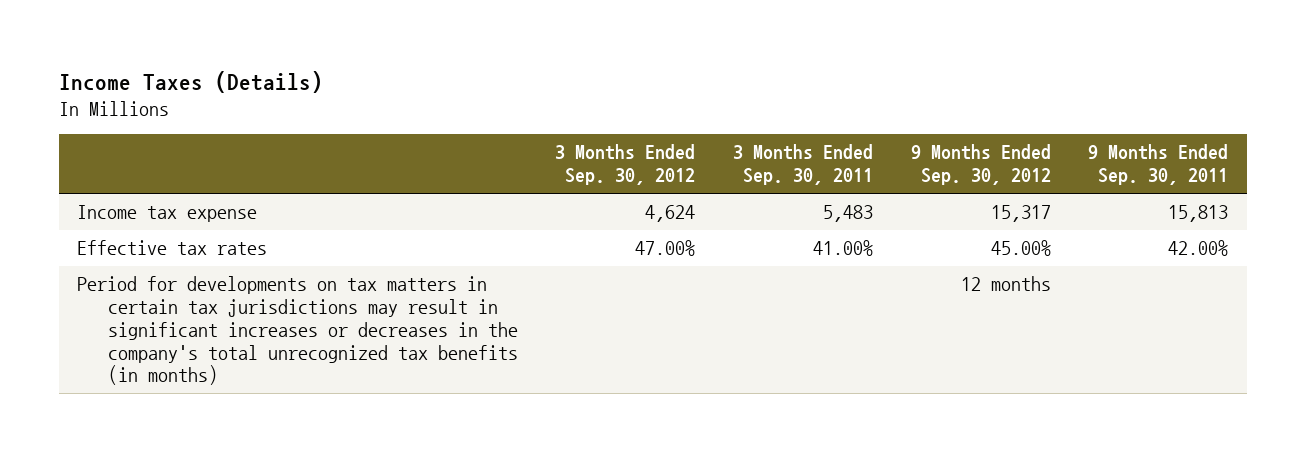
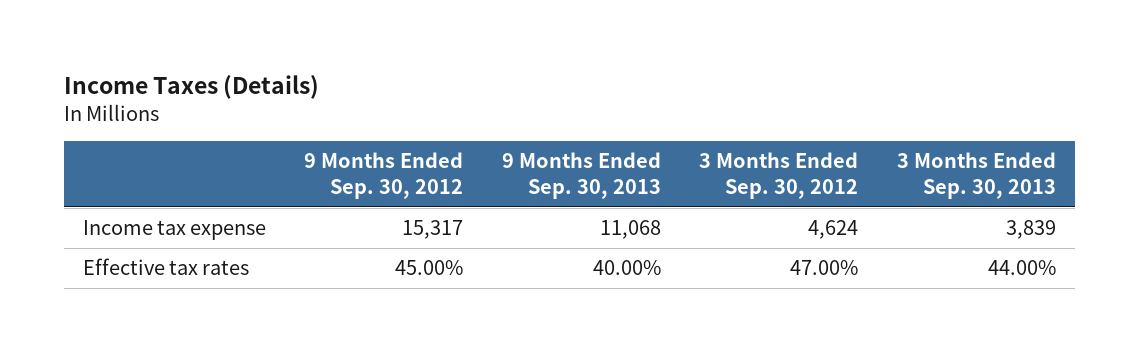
[732,144,873,186] 3 Months Ended Sep. 30, 2011 -> none
[1088,144,1229,186] 9 Months Ended Sep. 30, 2011 -> none
none -> [501,152,661,199] 9 Months Ended Sep. 30, 2013
none -> [896,152,1056,199] 3 Months Ended Sep. 30, 2013
[77,276,518,386] Period for developments on tax matters in certain tax jurisdictions may result in significant increases or decreases in the company's total unrecognized tax benefits (in months) -> none

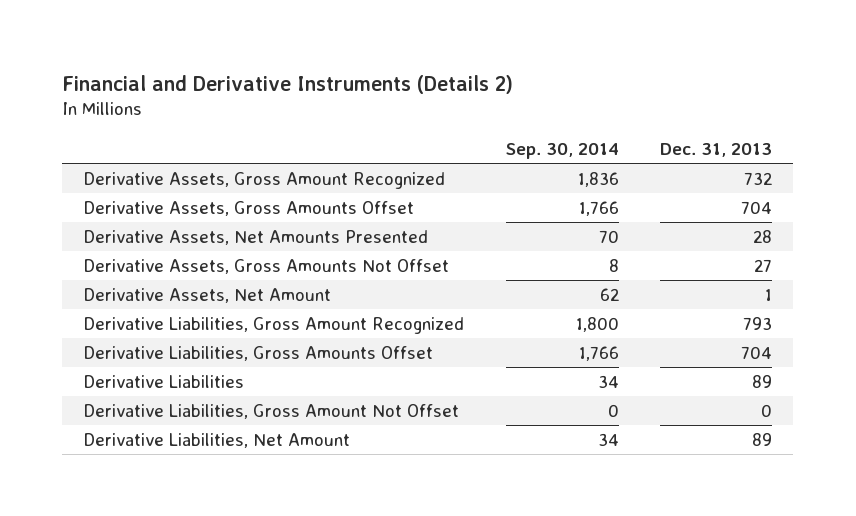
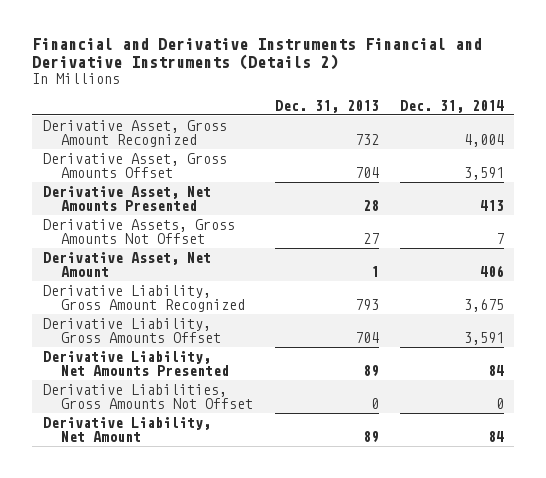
[62,74,514,94] Financial and Derivative Instruments (Details 2) -> [31,38,482,71] Financial and Derivative Instruments Financial and Derivative Instruments (Details 2)
[505,142,619,159] Sep. 30, 2014 -> none
none -> [399,99,504,113] Dec. 31, 2014
[83,171,446,189] Derivative Assets, Gross Amount Recognized -> [42,119,227,148] Derivative Asset, Gross Amount Recognized
[83,200,415,216] Derivative Assets, Gross Amounts Offset -> [42,152,227,179] Derivative Asset, Gross Amounts Offset
[83,229,429,245] Derivative Assets, Net Amounts Presented -> [42,185,211,212] Derivative Asset, Net Amounts Presented
[83,287,332,303] Derivative Assets, Net Amount -> [42,251,211,278] Derivative Asset, Net Amount
[83,316,465,334] Derivative Liabilities, Gross Amount Recognized -> [42,284,246,313] Derivative Liability, Gross Amount Recognized
[83,345,434,361] Derivative Liabilities, Gross Amounts Offset -> [42,317,222,344] Derivative Liability, Gross Amounts Offset
[83,374,245,388] Derivative Liabilities -> [42,350,230,377] Derivative Liability, Net Amounts Presented
[83,403,460,419] Derivative Liabilities, Gross Amount Not Offset -> [42,383,254,410] Derivative Liabilities, Gross Amounts Not Offset
[83,432,351,448] Derivative Liabilities, Net Amount -> [42,416,211,443] Derivative Liability, Net Amount

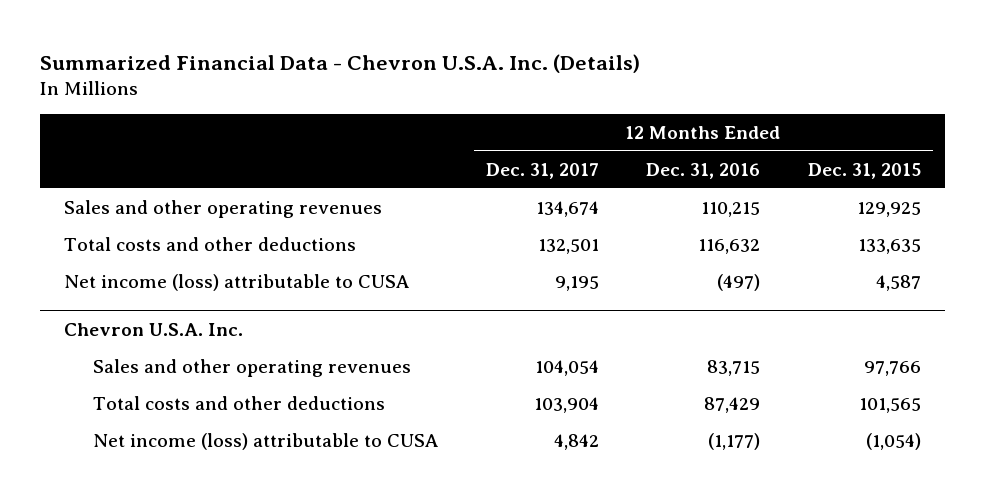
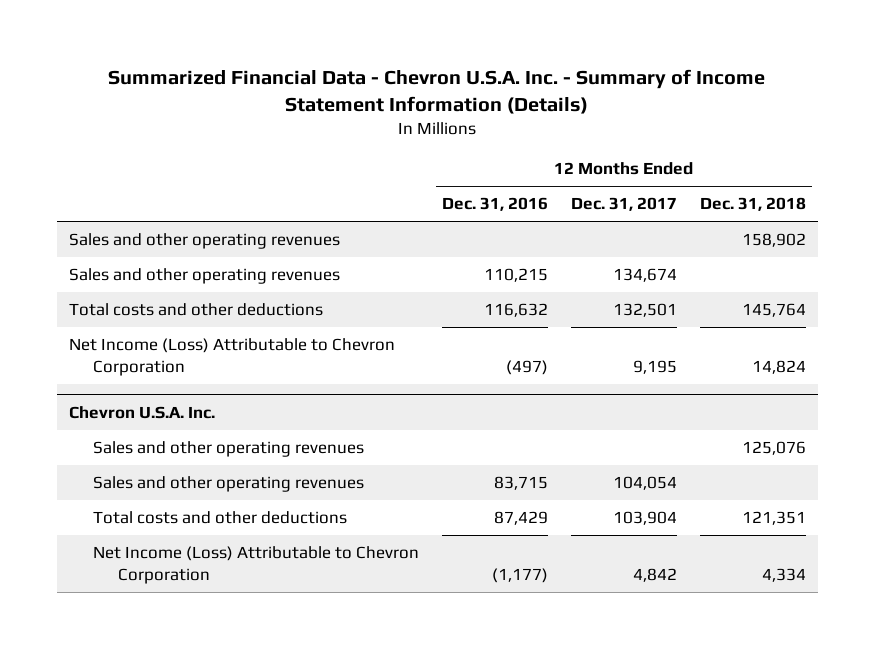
[40,53,641,73] Summarized Financial Data - Chevron U.S.A. Inc. (Details) -> [108,68,766,114] Summarized Financial Data - Chevron U.S.A. Inc. - Summary of Income Statement Information (Details)
[807,162,921,179] Dec. 31, 2015 -> none
none -> [700,197,807,212] Dec. 31, 2018
none -> [68,233,340,250] Sales and other operating revenues
[64,273,410,291] Net income (loss) attributable to CUSA -> [68,338,395,377] Net Income (Loss) Attributable to Chevron Corporation
none -> [93,441,365,458] Sales and other operating revenues
[92,432,438,450] Net income (loss) attributable to CUSA -> [93,546,420,585] Net Income (Loss) Attributable to Chevron Corporation

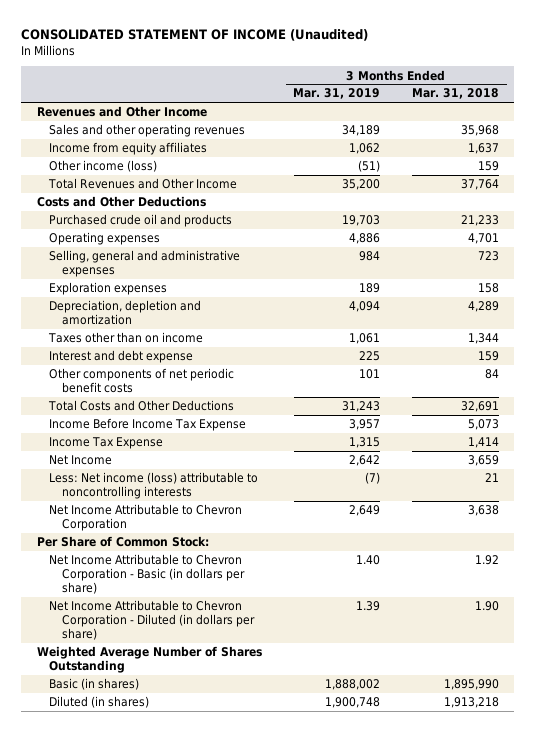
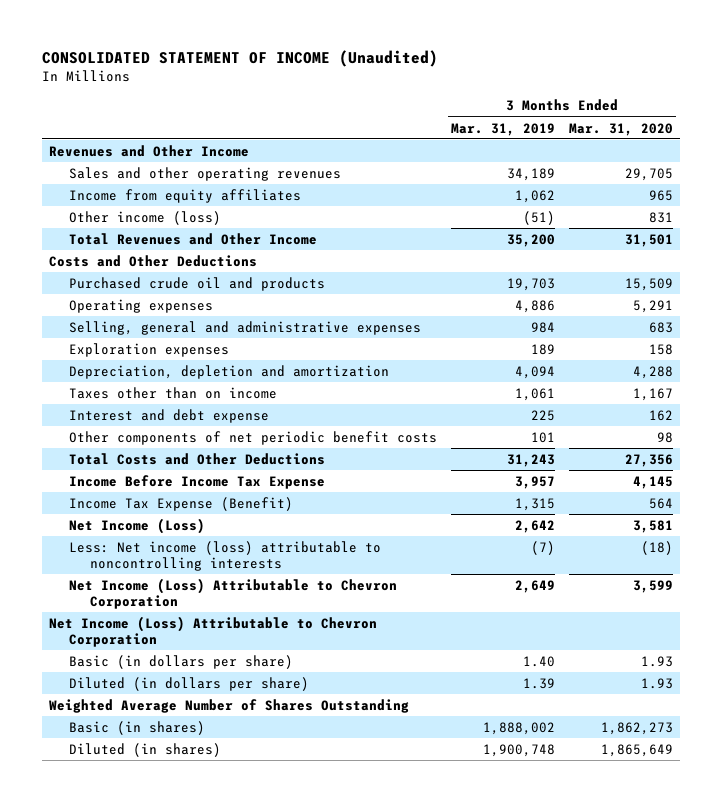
[411,88,499,100] Mar. 31, 2018 -> none
none -> [568,122,673,136] Mar. 31, 2020
[49,437,164,450] Income Tax Expense -> [69,496,294,511] Income Tax Expense (Benefit)
[49,455,113,466] Net Income -> [69,517,206,534] Net Income (Loss)
[37,536,210,548] Per Share of Common Stock: -> none
[49,504,243,532] Net Income Attributable to Chevron Corporation -> [69,577,398,609] Net Income (Loss) Attributable to Chevron Corporation
none -> [48,615,377,647] Net Income (Loss) Attributable to Chevron Corporation
[49,554,245,594] Net Income Attributable to Chevron Corporation - Basic (in dollars per share) -> [69,654,294,669] Basic (in dollars per share)
[49,600,255,640] Net Income Attributable to Chevron Corporation - Diluted (in dollars per share) -> [69,676,310,691] Diluted (in dollars per share)

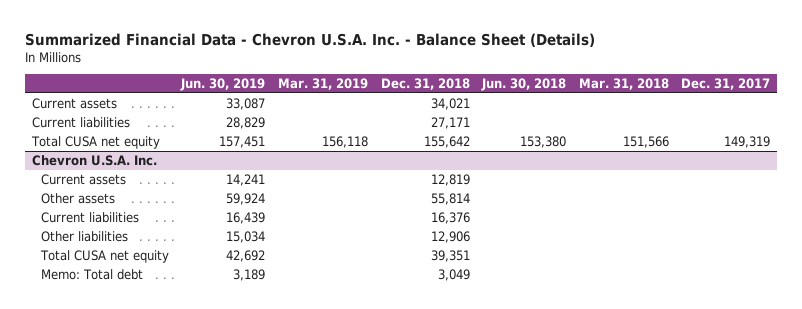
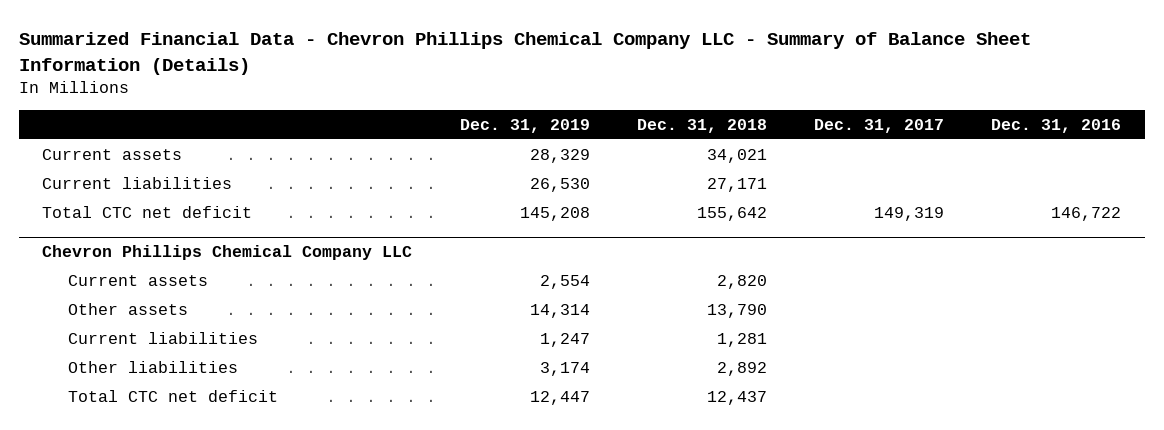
[25,32,596,47] Summarized Financial Data - Chevron U.S.A. Inc. - Balance Sheet (Details) -> [18,31,1031,75] Summarized Financial Data - Chevron Phillips Chemical Company LLC - Summary of Balance Sheet Information (Details)
[180,78,266,92] Jun. 30, 2019 -> none
[277,78,368,91] Mar. 31, 2019 -> none
[481,78,567,92] Jun. 30, 2018 -> none
[578,78,669,91] Mar. 31, 2018 -> none
none -> [459,118,590,133] Dec. 31, 2019
none -> [991,118,1122,133] Dec. 31, 2016
[31,154,157,166] Chevron U.S.A. Inc. -> none
[40,268,143,280] Memo: Total debt -> none
[30,135,160,149] Total CUSA net equity -> [42,205,253,218] Total CTC net deficit
none -> [42,245,413,261] Chevron Phillips Chemical Company LLC
[430,173,470,186] 12,819 -> [716,274,767,289] 2,820
[430,192,470,205] 55,814 -> [706,303,767,318] 13,790
[430,211,470,224] 16,376 -> [716,332,767,347] 1,281
[430,230,470,243] 12,906 -> [716,361,767,376] 2,892
[39,249,169,263] Total CUSA net equity -> [67,389,278,402] Total CTC net deficit
[430,249,470,262] 39,351 -> [706,390,767,405] 12,437

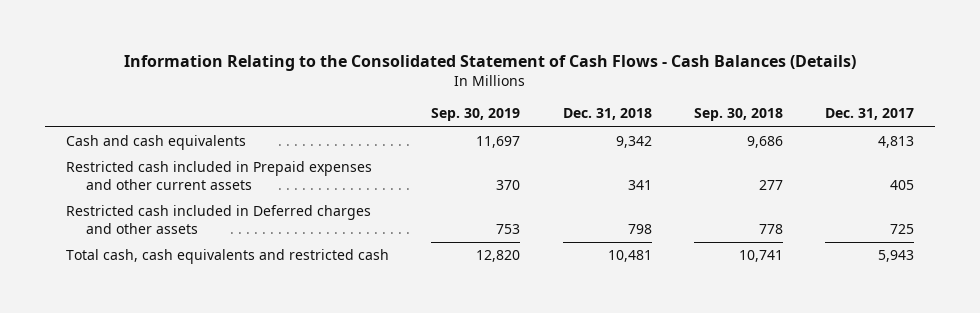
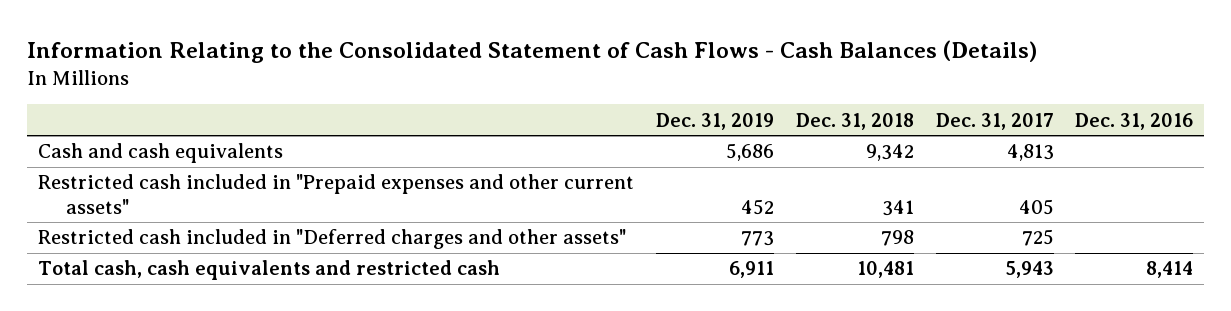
[431,108,521,122] Sep. 30, 2019 -> none
[693,108,783,122] Sep. 30, 2018 -> none
none -> [655,112,774,130] Dec. 31, 2019
none -> [1075,112,1194,130] Dec. 31, 2016
[66,161,373,190] Restricted cash included in Prepaid expenses and other current assets -> [37,174,634,214] Restricted cash included in "Prepaid expenses and other current assets"
[66,205,372,234] Restricted cash included in Deferred charges and other assets -> [37,229,626,250] Restricted cash included in "Deferred charges and other assets"

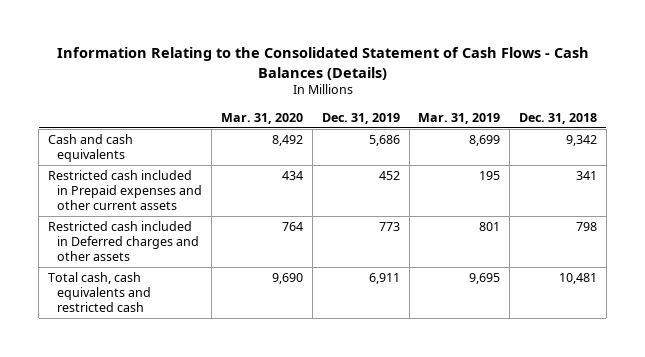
[935,112,1054,130] Dec. 31, 2017 -> none
[1075,112,1194,130] Dec. 31, 2016 -> none
none -> [220,112,303,124] Mar. 31, 2020
none -> [418,112,501,124] Mar. 31, 2019
[37,174,634,214] Restricted cash included in "Prepaid expenses and other current assets" -> [48,170,203,211] Restricted cash included in Prepaid expenses and other current assets
[37,229,626,250] Restricted cash included in "Deferred charges and other assets" -> [48,221,200,262] Restricted cash included in Deferred charges and other assets

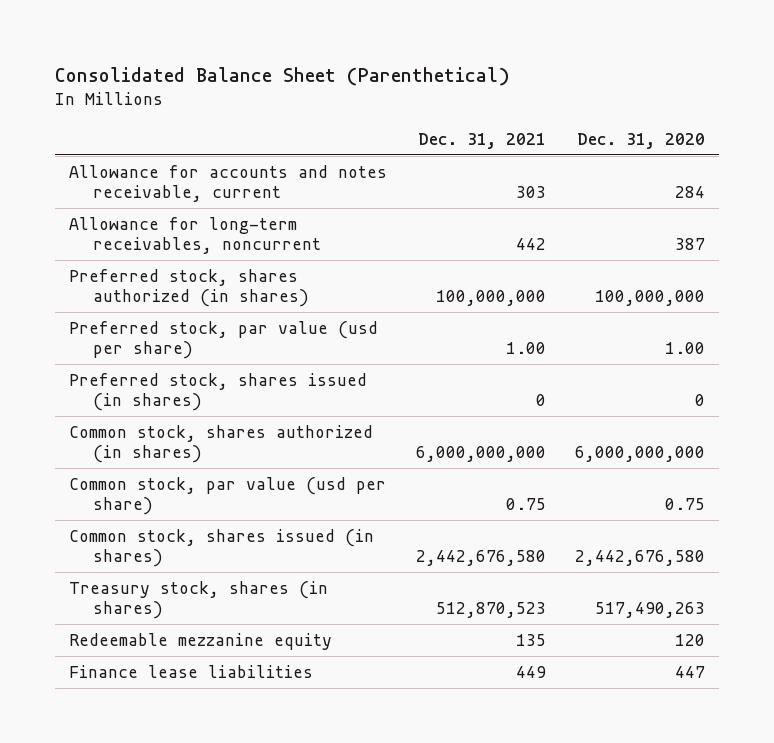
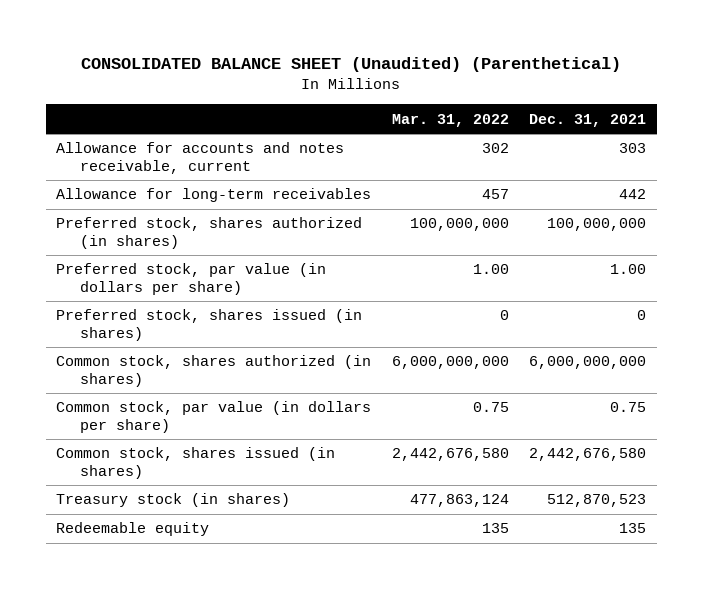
[54,66,510,86] Consolidated Balance Sheet (Parenthetical) -> [81,57,622,73] CONSOLIDATED BALANCE SHEET (Unaudited) (Parenthetical)
[576,132,705,149] Dec. 31, 2020 -> none
none -> [391,113,509,127] Mar. 31, 2022
[69,217,321,255] Allowance for long-term receivables, noncurrent -> [56,188,372,203] Allowance for long-term receivables
[69,321,379,360] Preferred stock, par value (usd per share) -> [56,263,327,295] Preferred stock, par value (in dollars per share)
[69,477,387,516] Common stock, par value (usd per share) -> [56,401,372,433] Common stock, par value (in dollars per share)
[69,665,314,679] Finance lease liabilities -> none
[69,581,329,620] Treasury stock, shares (in shares) -> [56,493,291,508] Treasury stock (in shares)
[69,633,333,651] Redeemable mezzanine equity -> [56,522,210,537] Redeemable equity

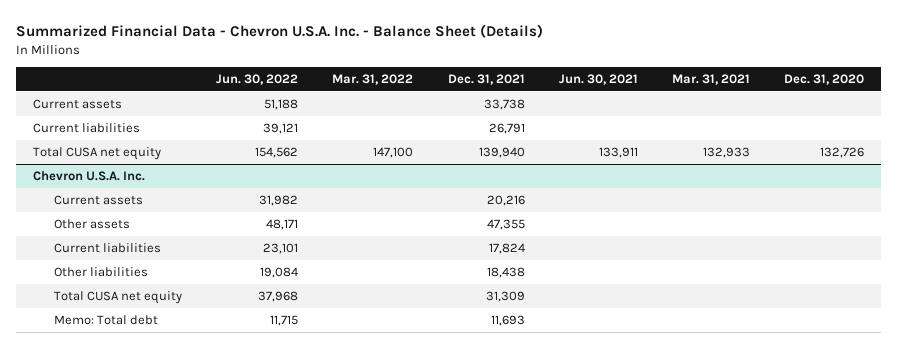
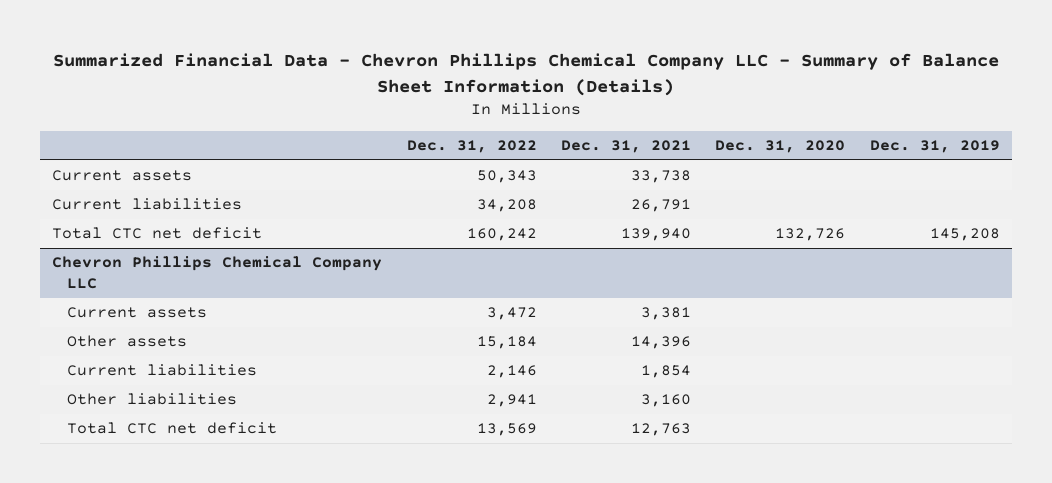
[16,24,544,39] Summarized Financial Data - Chevron U.S.A. Inc. - Balance Sheet (Details) -> [53,53,1000,96] Summarized Financial Data - Chevron Phillips Chemical Company LLC - Summary of Balance Sheet Information (Details)
[216,73,299,85] Jun. 30, 2022 -> none
[332,73,414,85] Mar. 31, 2022 -> none
[558,73,638,85] Jun. 30, 2021 -> none
[671,73,750,85] Mar. 31, 2021 -> none
none -> [406,140,537,154] Dec. 31, 2022
none -> [869,140,1000,154] Dec. 31, 2019
[33,171,146,182] Chevron U.S.A. Inc. -> none
[53,315,158,326] Memo: Total debt -> none
[33,147,162,161] Total CUSA net equity -> [52,227,263,240] Total CTC net deficit
none -> [52,256,383,290] Chevron Phillips Chemical Company LLC
[486,195,525,207] 20,216 -> [641,307,692,321] 3,381
[486,219,525,231] 47,355 -> [631,336,692,350] 14,396
[488,243,525,255] 17,824 -> [641,365,692,379] 1,854
[486,267,525,279] 18,438 -> [641,394,692,408] 3,160
[53,291,182,305] Total CUSA net equity -> [67,422,278,435] Total CTC net deficit
[485,291,525,303] 31,309 -> [631,423,692,437] 12,763

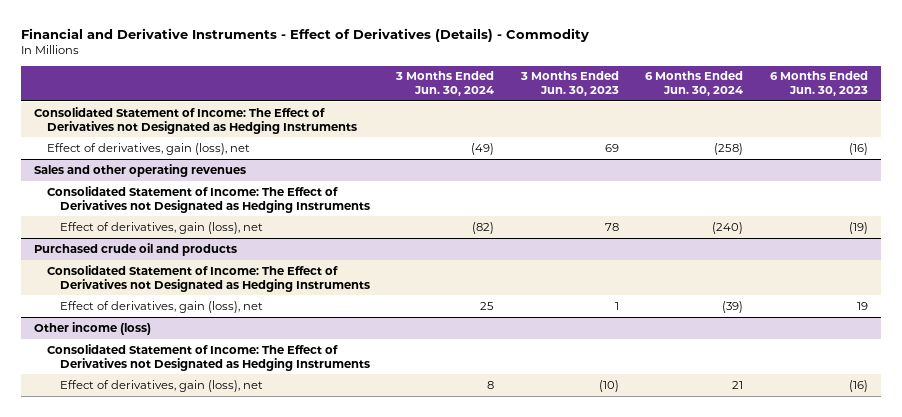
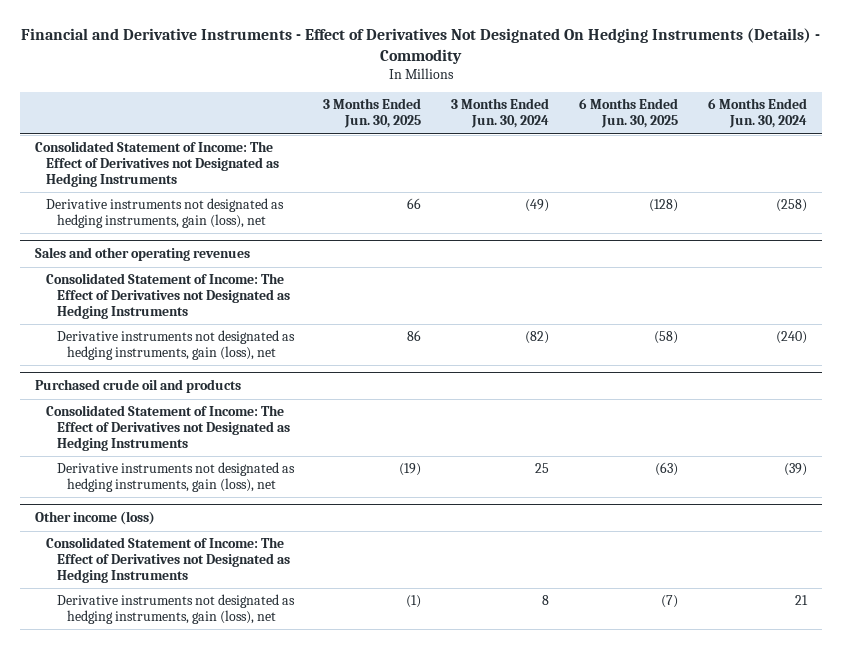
[20,27,589,42] Financial and Derivative Instruments - Effect of Derivatives (Details) - Commodity -> [20,28,820,64] Financial and Derivative Instruments - Effect of Derivatives Not Designated On Hedging Instruments (Details) - Commodity
[519,71,619,97] 3 Months Ended Jun. 30, 2023 -> none
[769,71,868,97] 6 Months Ended Jun. 30, 2023 -> none
none -> [323,98,422,129] 3 Months Ended Jun. 30, 2025
none -> [579,98,679,129] 6 Months Ended Jun. 30, 2025
[46,142,250,155] Effect of derivatives, gain (loss), net -> [45,198,284,229] Derivative instruments not designated as hedging instruments, gain (loss), net
[59,221,263,234] Effect of derivatives, gain (loss), net -> [56,330,295,361] Derivative instruments not designated as hedging instruments, gain (loss), net
[59,300,263,313] Effect of derivatives, gain (loss), net -> [56,462,295,493] Derivative instruments not designated as hedging instruments, gain (loss), net
[59,379,263,392] Effect of derivatives, gain (loss), net -> [56,594,295,625] Derivative instruments not designated as hedging instruments, gain (loss), net

